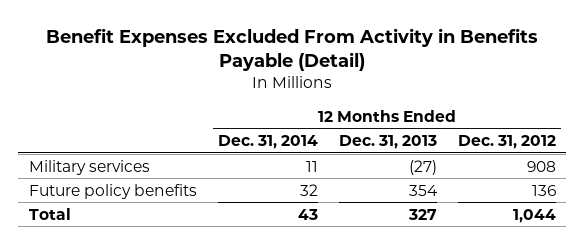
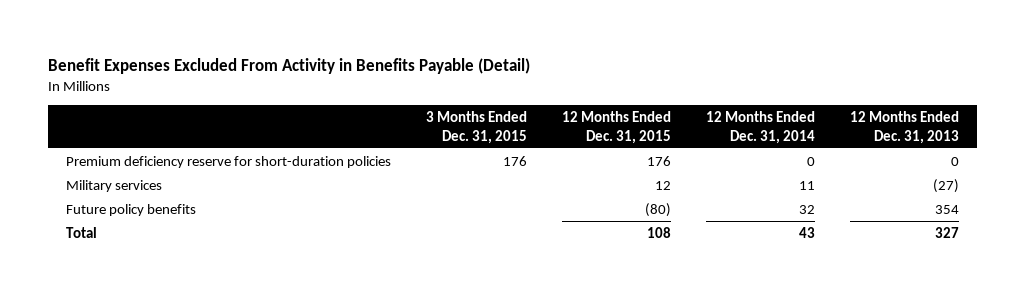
[457,134,556,149] Dec. 31, 2012 -> none
none -> [425,111,527,144] 3 Months Ended Dec. 31, 2015
none -> [561,111,671,144] 12 Months Ended Dec. 31, 2015
none -> [65,155,391,168] Premium deficiency reserve for short-duration policies

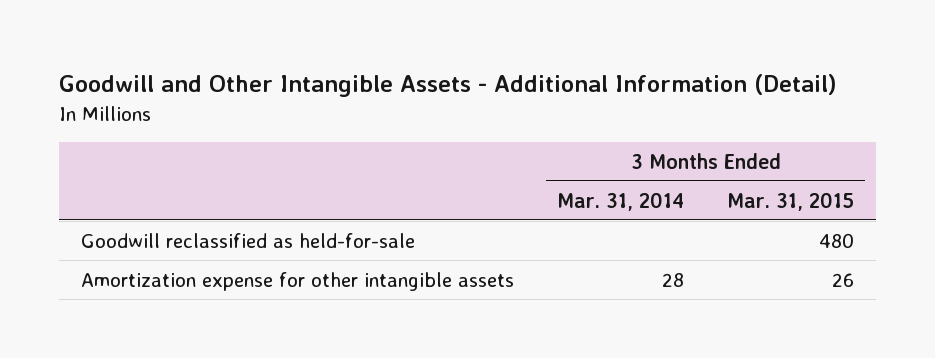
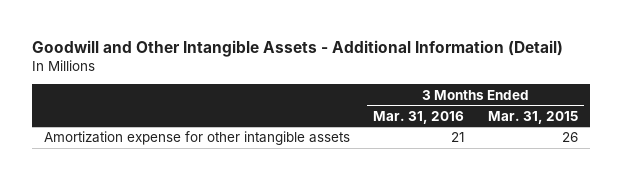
[557,191,685,211] Mar. 31, 2014 -> none
none -> [373,110,465,124] Mar. 31, 2016
[80,232,415,248] Goodwill reclassified as held-for-sale -> none

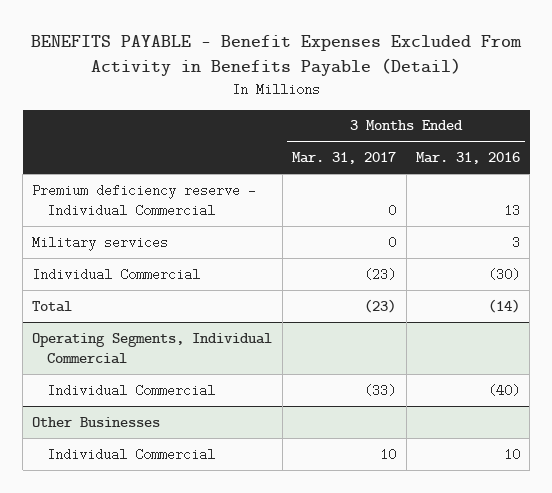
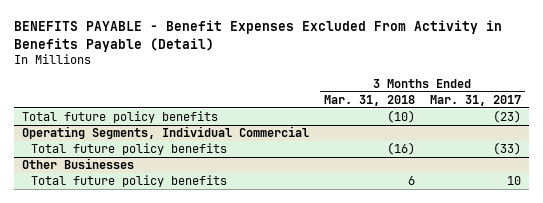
[415,152,520,165] Mar. 31, 2016 -> none
none -> [323,94,415,106] Mar. 31, 2018
[32,183,257,217] Premium deficiency reserve - Individual Commercial -> none
[32,235,169,251] Military services -> none
[32,300,73,312] Total -> none
[32,267,201,281] Individual Commercial -> [21,111,218,124] Total future policy benefits
[46,383,215,397] Individual Commercial -> [30,143,227,156] Total future policy benefits
[46,447,215,461] Individual Commercial -> [30,175,227,188] Total future policy benefits

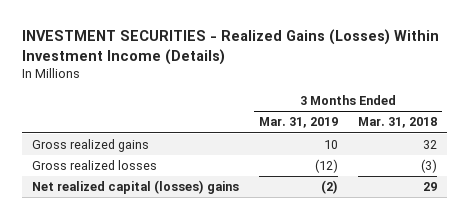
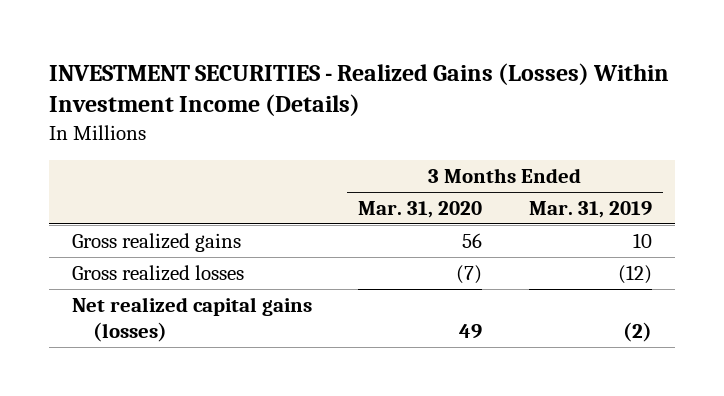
[358,117,438,129] Mar. 31, 2018 -> none
none -> [358,200,483,218] Mar. 31, 2020
[31,180,239,195] Net realized capital (losses) gains -> [71,296,312,342] Net realized capital gains (losses)

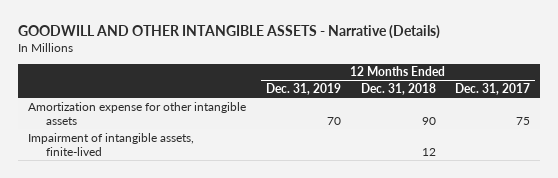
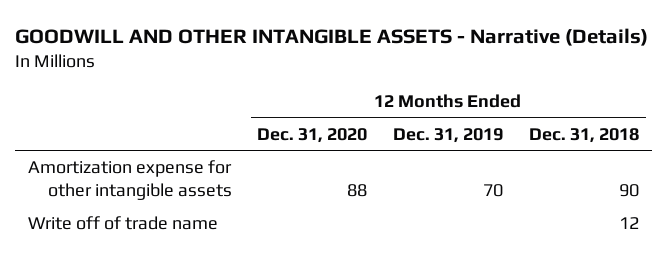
[455,83,531,96] Dec. 31, 2017 -> none
none -> [257,127,368,143] Dec. 31, 2020
[28,132,195,156] Impairment of intangible assets, finite-lived -> [27,216,218,231] Write off of trade name

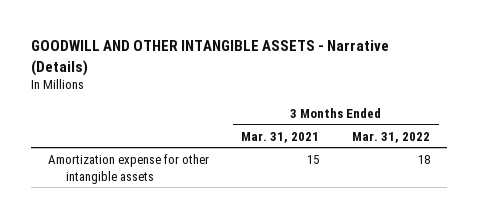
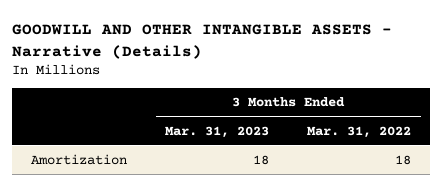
[241,131,320,143] Mar. 31, 2021 -> none
none -> [165,125,270,138] Mar. 31, 2023
[47,153,209,184] Amortization expense for other intangible assets -> [31,154,128,166] Amortization

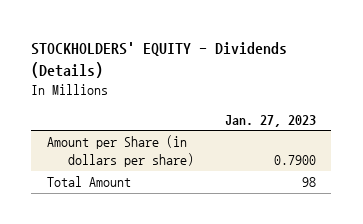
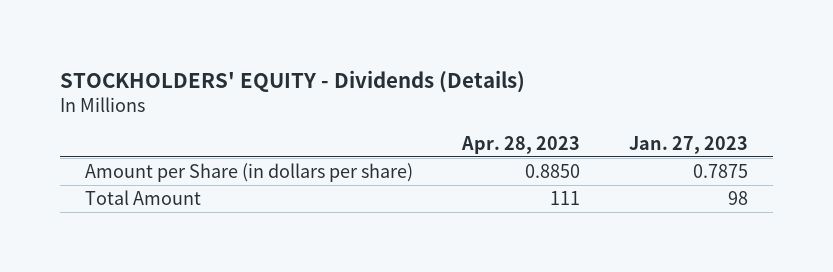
none -> [460,135,580,154] Apr. 28, 2023
[273,155,316,166] 0.7900 -> [693,164,749,179] 0.7875

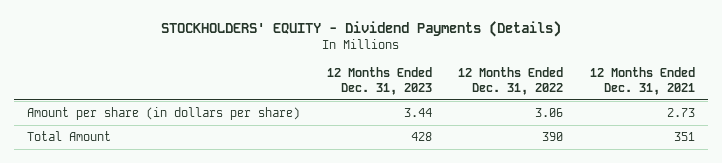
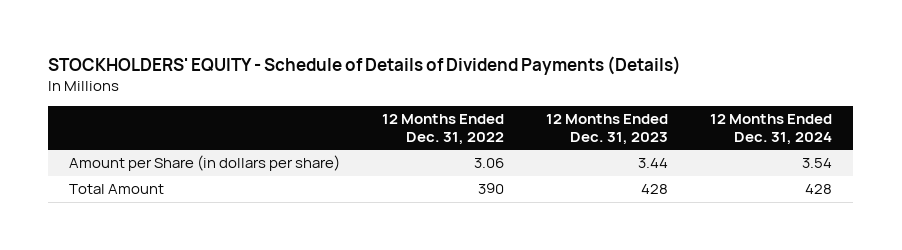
[161,20,562,37] STOCKHOLDERS' EQUITY - Dividend Payments (Details) -> [48,56,682,76] STOCKHOLDERS' EQUITY - Schedule of Details of Dividend Payments (Details)
[590,67,696,95] 12 Months Ended Dec. 31, 2021 -> none
none -> [710,114,833,145] 12 Months Ended Dec. 31, 2024
[27,107,301,121] Amount per share (in dollars per share) -> [69,155,341,172] Amount per Share (in dollars per share)

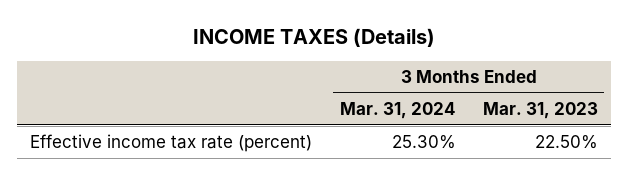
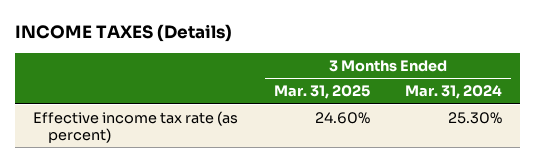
[482,102,598,120] Mar. 31, 2023 -> none
none -> [273,85,370,100] Mar. 31, 2025
[30,134,313,153] Effective income tax rate (percent) -> [33,111,239,143] Effective income tax rate (as percent)

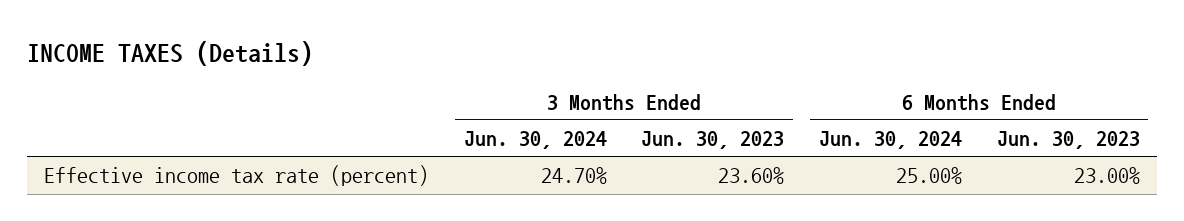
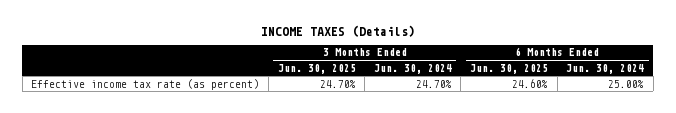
[641,131,785,150] Jun. 30, 2023 -> none
[996,131,1140,150] Jun. 30, 2023 -> none
none -> [277,63,356,74] Jun. 30, 2025
none -> [470,63,549,74] Jun. 30, 2025
[44,165,430,187] Effective income tax rate (percent) -> [31,78,260,90] Effective income tax rate (as percent)

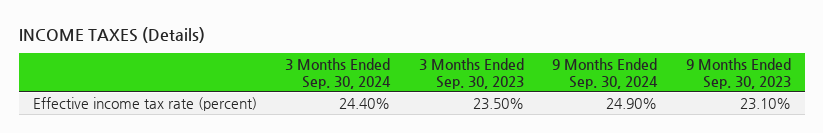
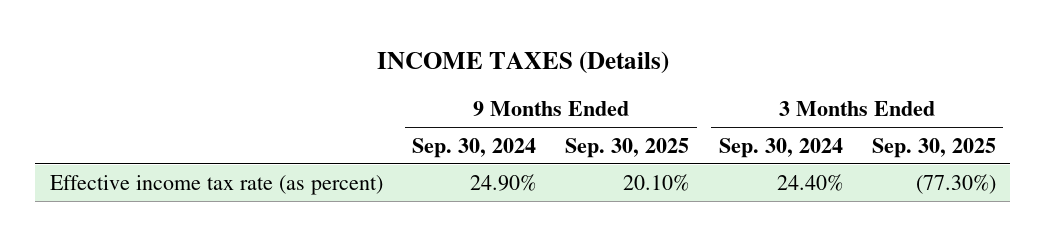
[418,57,524,90] 3 Months Ended Sep. 30, 2023 -> none
[685,57,791,90] 9 Months Ended Sep. 30, 2023 -> none
none -> [565,137,690,158] Sep. 30, 2025
none -> [871,137,996,158] Sep. 30, 2025
[32,97,257,112] Effective income tax rate (percent) -> [49,175,383,196] Effective income tax rate (as percent)

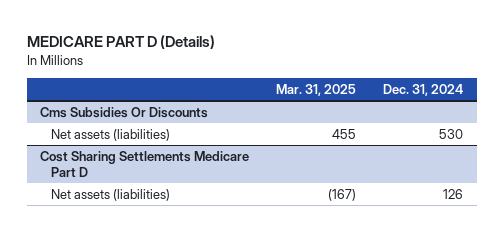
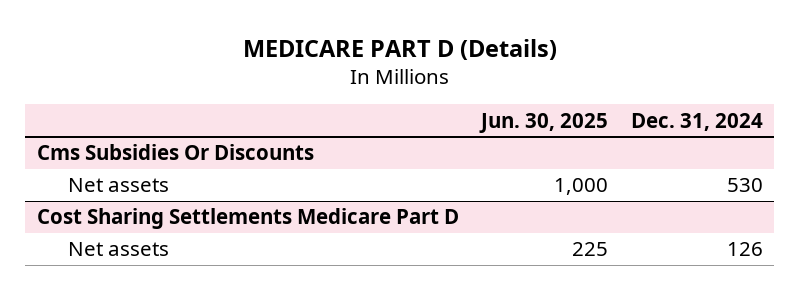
[276,84,357,97] Mar. 31, 2025 -> none
none -> [479,112,609,133] Jun. 30, 2025
[51,128,171,141] Net assets (liabilities) -> [67,178,169,193] Net assets
[51,188,171,201] Net assets (liabilities) -> [67,242,169,257] Net assets

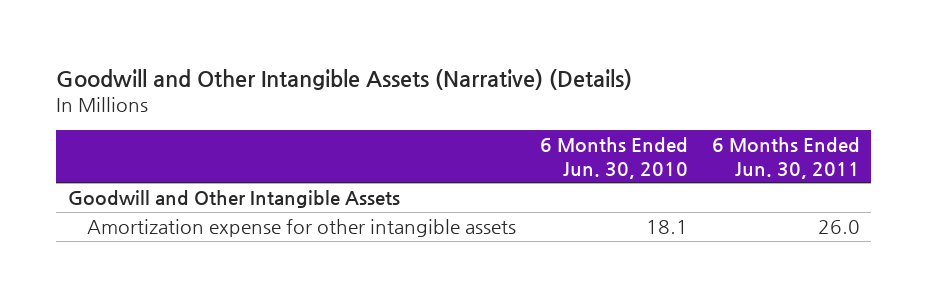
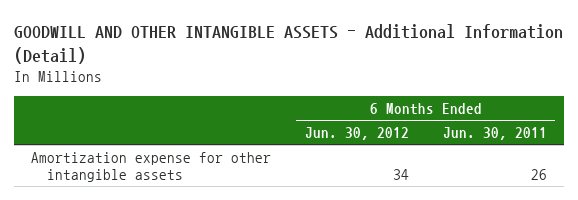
[56,68,633,90] Goodwill and Other Intangible Assets (Narrative) (Details) -> [13,24,563,64] GOODWILL AND OTHER INTANGIBLE ASSETS - Additional Information (Detail)
[539,137,688,179] 6 Months Ended Jun. 30, 2010 -> none
none -> [304,127,409,141] Jun. 30, 2012
[68,189,401,208] Goodwill and Other Intangible Assets -> none
[817,219,860,234] 26.0 -> [530,169,547,181] 26

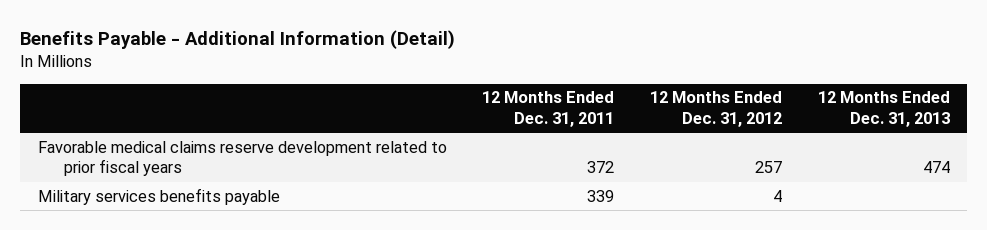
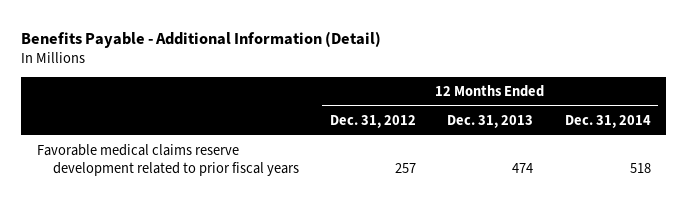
[482,91,615,128] 12 Months Ended Dec. 31, 2011 -> none
none -> [564,114,651,128] Dec. 31, 2014
[37,187,280,205] Military services benefits payable -> none

